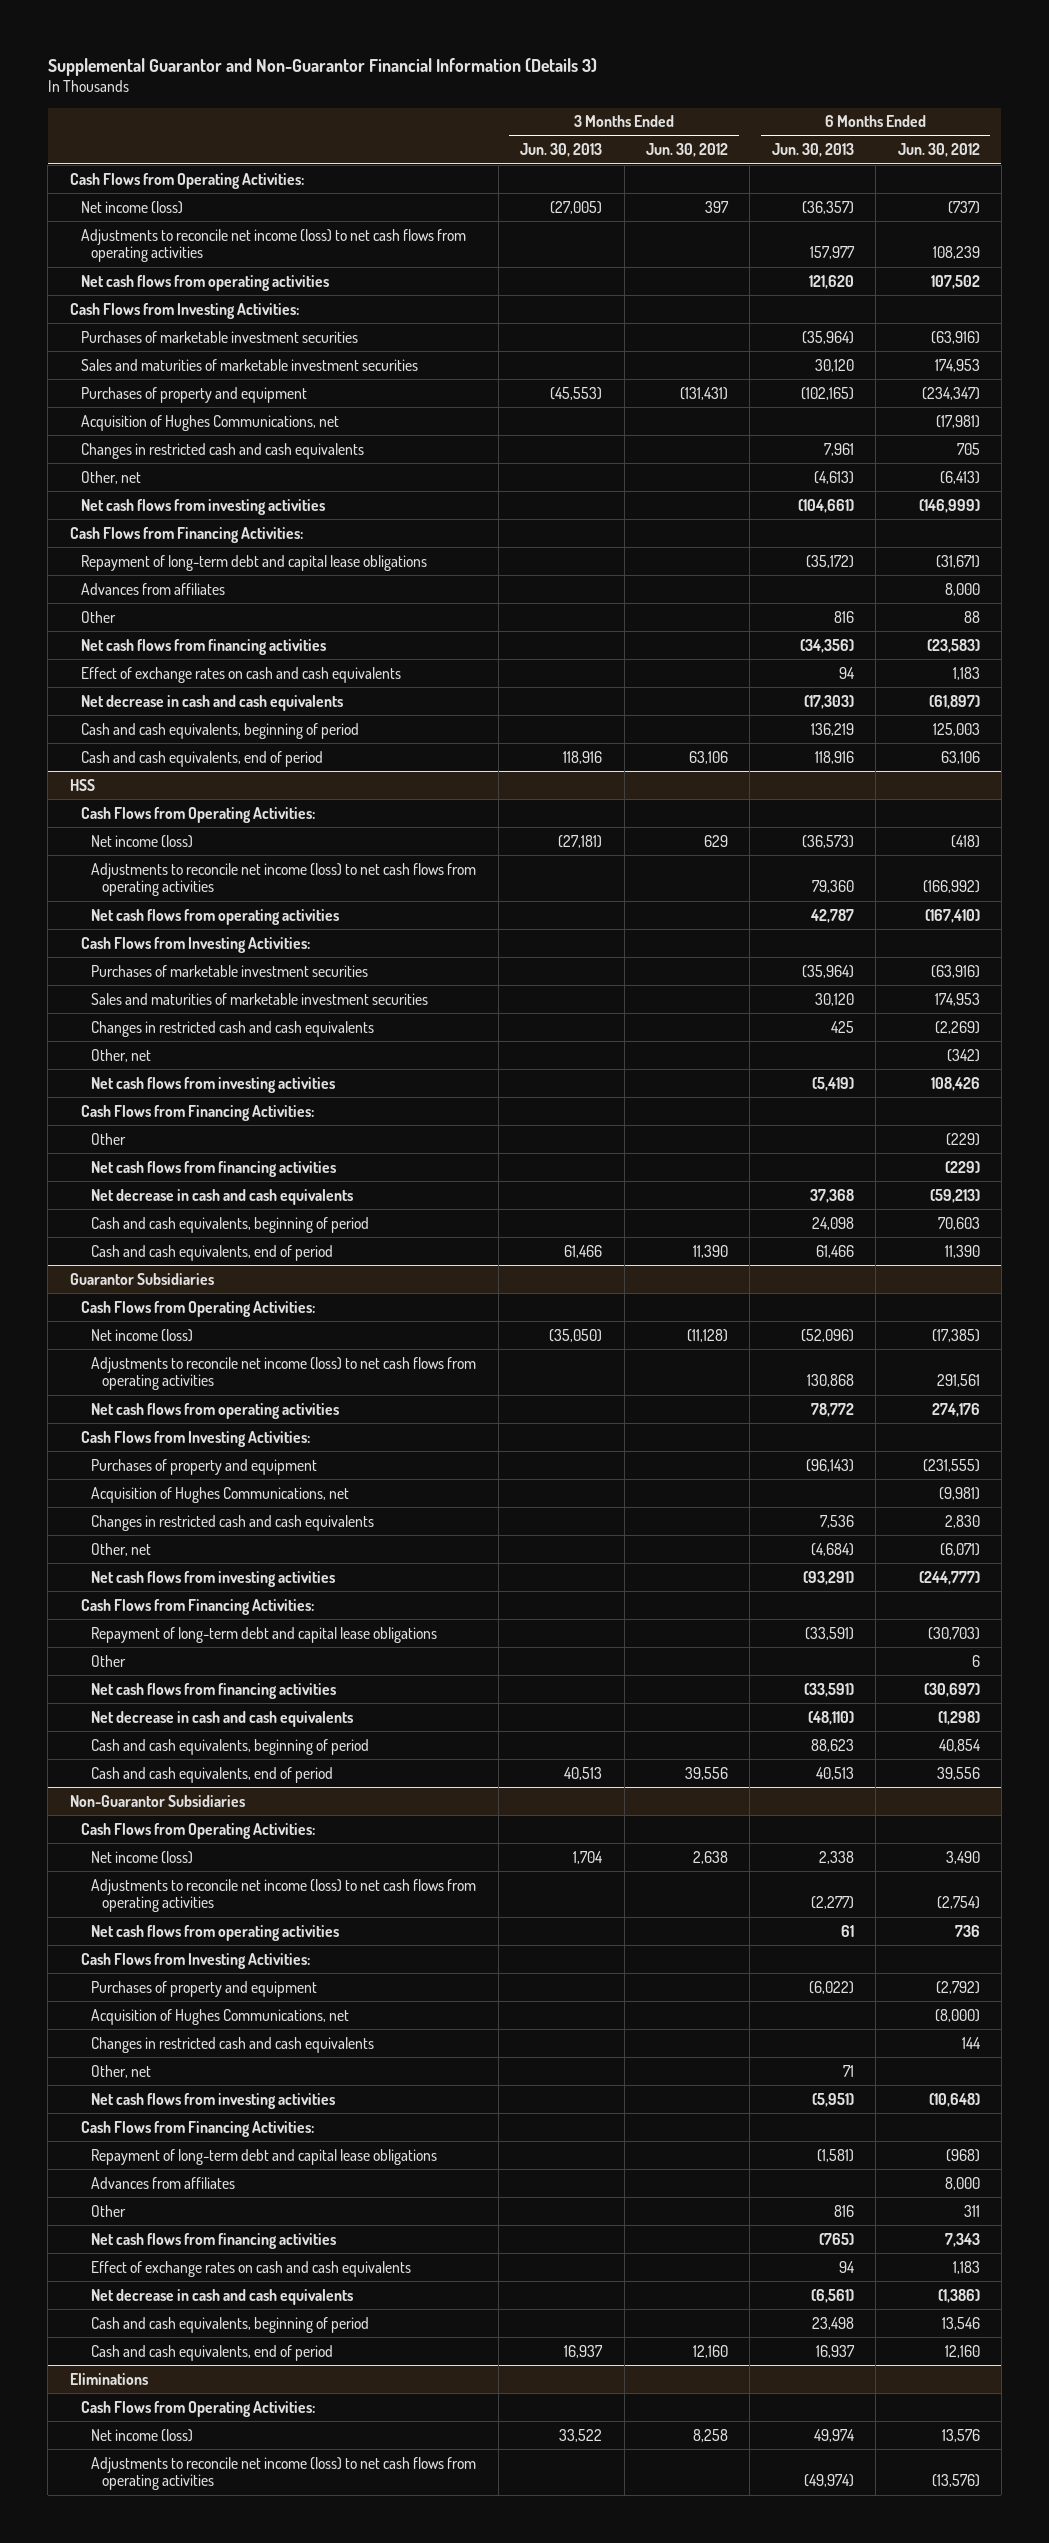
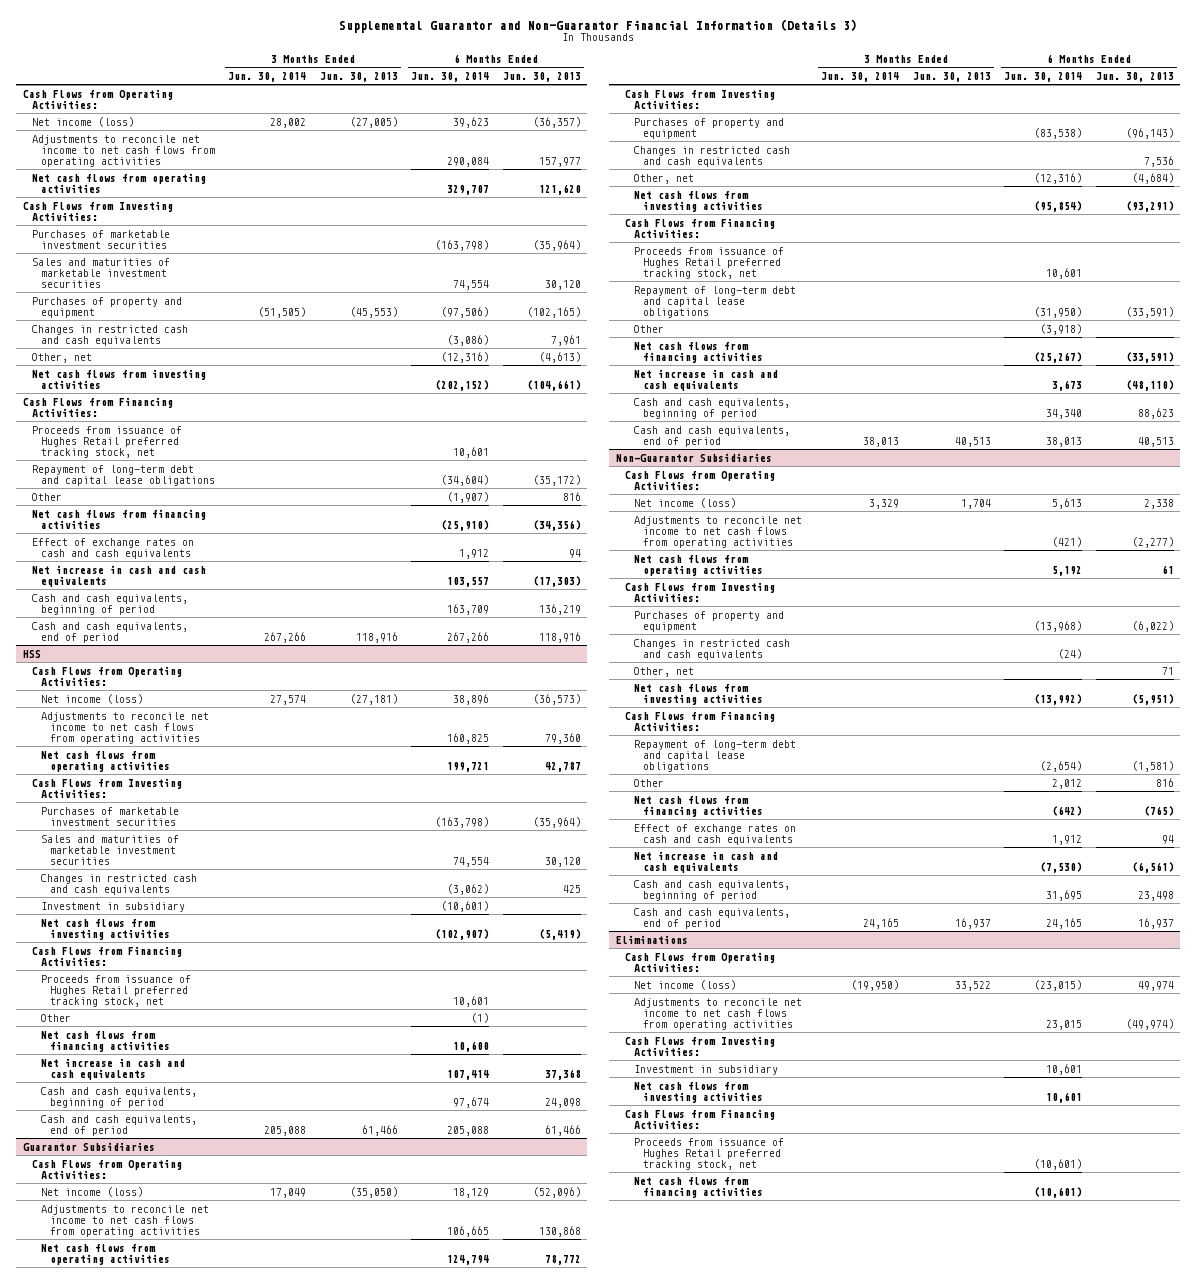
[645,143,728,158] Jun. 30, 2012 -> none
[897,143,980,158] Jun. 30, 2012 -> none
none -> [228,71,307,82] Jun. 30, 2014
none -> [411,71,490,82] Jun. 30, 2014
[80,228,466,263] Adjustments to reconcile net income (loss) to net cash flows from operating activities -> [31,134,216,167] Adjustments to reconcile net income to net cash flows from operating activities
[80,414,339,431] Acquisition of Hughes Communications, net -> none
none -> [31,425,182,458] Proceeds from issuance of Hughes Retail preferred tracking stock, net
[80,582,225,595] Advances from affiliates -> none
[80,694,343,711] Net decrease in cash and cash equivalents -> [31,564,206,587] Net increase in cash and cash equivalents
[91,862,477,897] Adjustments to reconcile net income (loss) to net cash flows from operating activities -> [41,711,210,744] Adjustments to reconcile net income to net cash flows from operating activities
[91,1048,152,1062] Other, net -> none
none -> [41,901,186,912] Investment in subsidiary
none -> [41,974,192,1007] Proceeds from issuance of Hughes Retail preferred tracking stock, net
[91,1188,354,1205] Net decrease in cash and cash equivalents -> [41,1057,186,1080] Net increase in cash and cash equivalents
[91,1356,477,1391] Adjustments to reconcile net income (loss) to net cash flows from operating activities -> [41,1204,210,1237] Adjustments to reconcile net income to net cash flows from operating activities
[91,1486,350,1503] Acquisition of Hughes Communications, net -> none
none -> [633,246,784,279] Proceeds from issuance of Hughes Retail preferred tracking stock, net
[91,1710,354,1727] Net decrease in cash and cash equivalents -> [633,368,778,391] Net increase in cash and cash equivalents
[91,1878,477,1913] Adjustments to reconcile net income (loss) to net cash flows from operating activities -> [633,515,802,548] Adjustments to reconcile net income to net cash flows from operating activities
[91,2008,350,2025] Acquisition of Hughes Communications, net -> none
[91,2176,236,2189] Advances from affiliates -> none
[91,2288,354,2305] Net decrease in cash and cash equivalents -> [633,850,778,873] Net increase in cash and cash equivalents
[91,2456,477,2491] Adjustments to reconcile net income (loss) to net cash flows from operating activities -> [633,997,802,1030] Adjustments to reconcile net income to net cash flows from operating activities
none -> [624,1035,775,1056] Cash Flows from Investing Activities:
none -> [633,1064,778,1075] Investment in subsidiary
none -> [633,1081,764,1103] Net cash flows from investing activities
none -> [624,1108,775,1129] Cash Flows from Financing Activities:
none -> [633,1137,784,1170] Proceeds from issuance of Hughes Retail preferred tracking stock, net
none -> [633,1176,764,1198] Net cash flows from financing activities

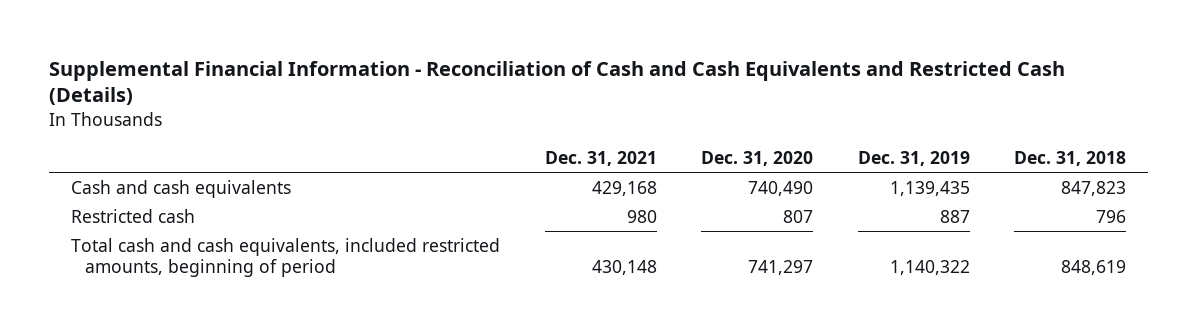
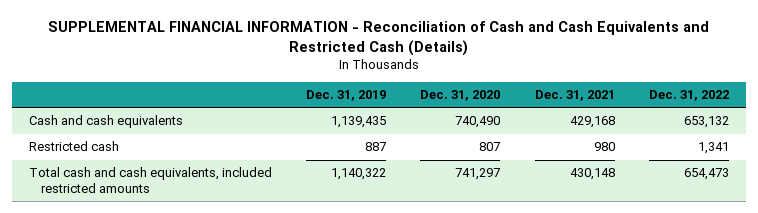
[48,60,1065,106] Supplemental Financial Information - Reconciliation of Cash and Cash Equivalents and Restricted Cash (Details) -> [47,20,709,56] SUPPLEMENTAL FINANCIAL INFORMATION - Reconciliation of Cash and Cash Equivalents and Restricted Cash (Details)
[1014,150,1127,166] Dec. 31, 2018 -> none
none -> [648,90,729,102] Dec. 31, 2022
[70,237,500,277] Total cash and cash equivalents, included restricted amounts, beginning of period -> [28,167,272,193] Total cash and cash equivalents, included restricted amounts

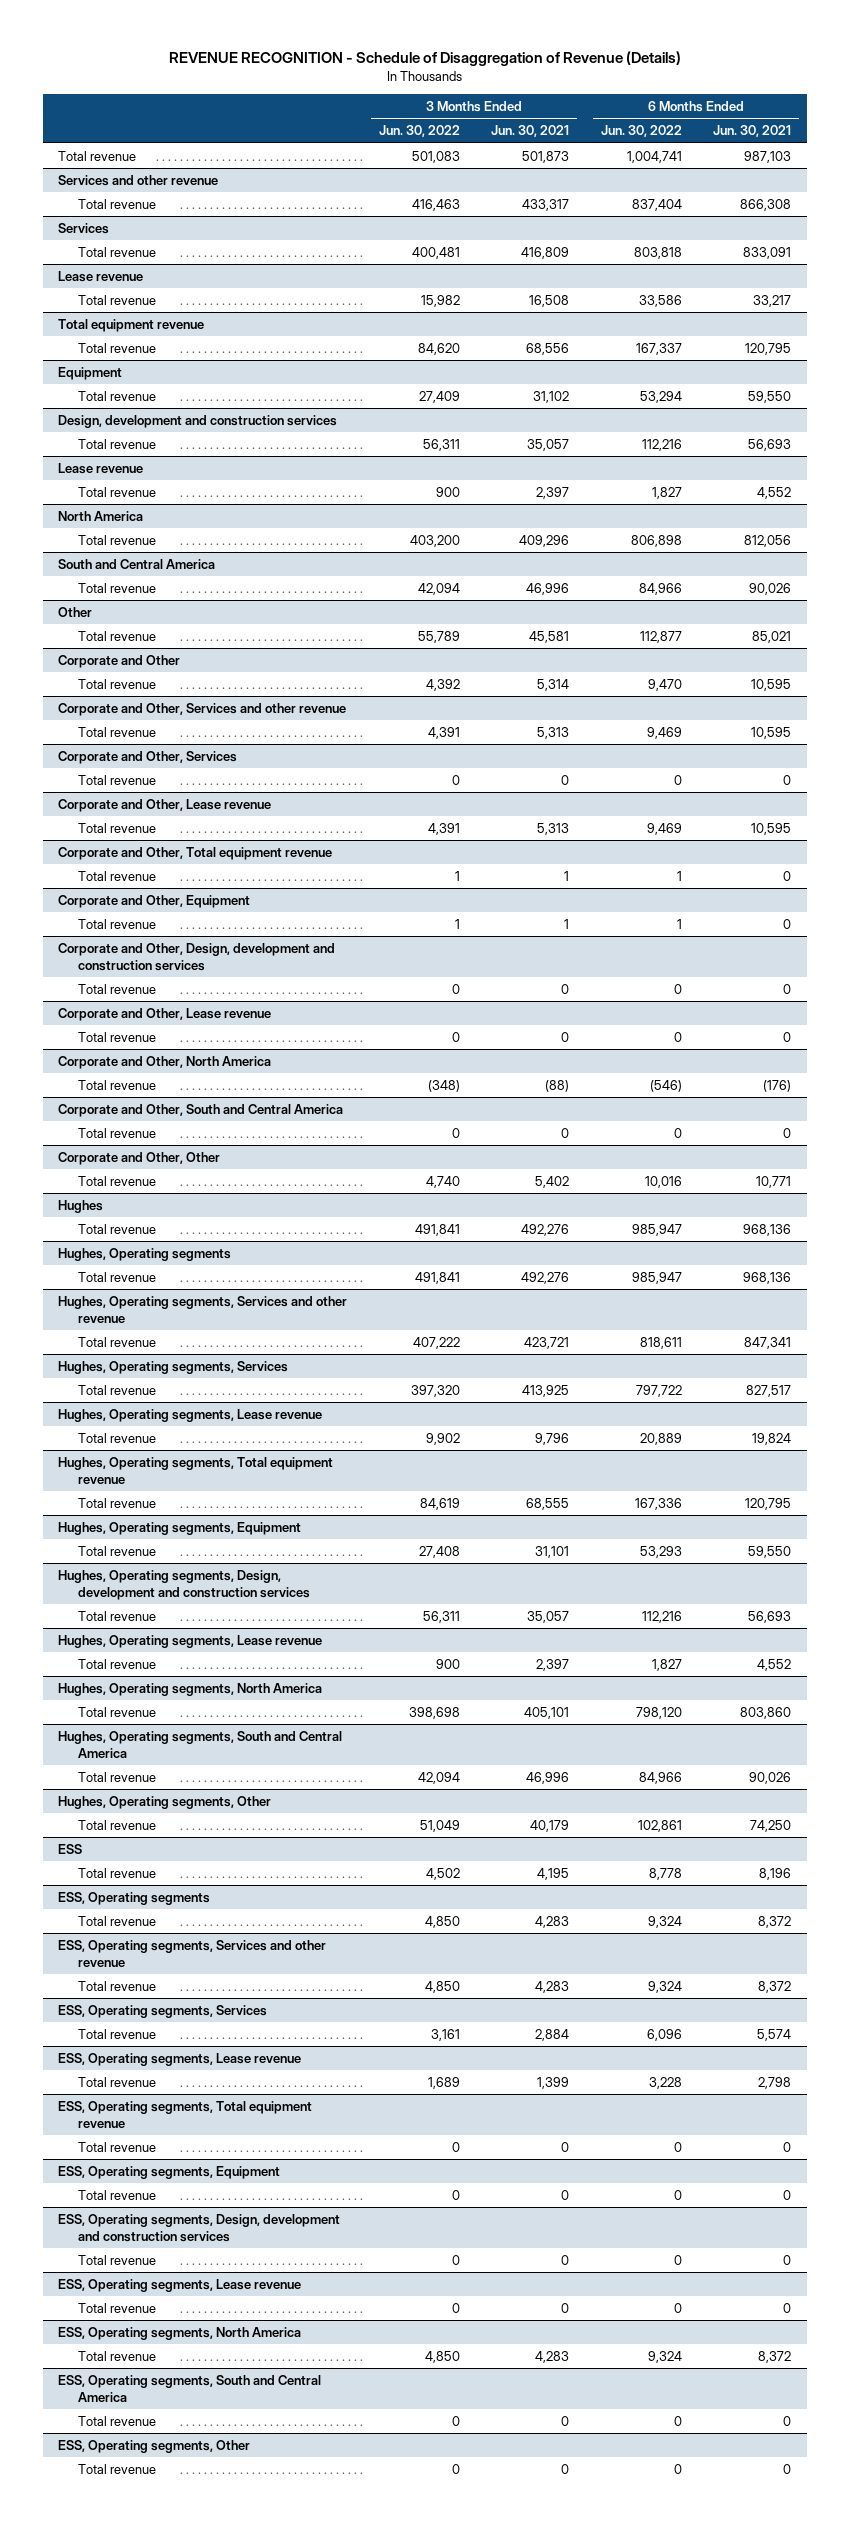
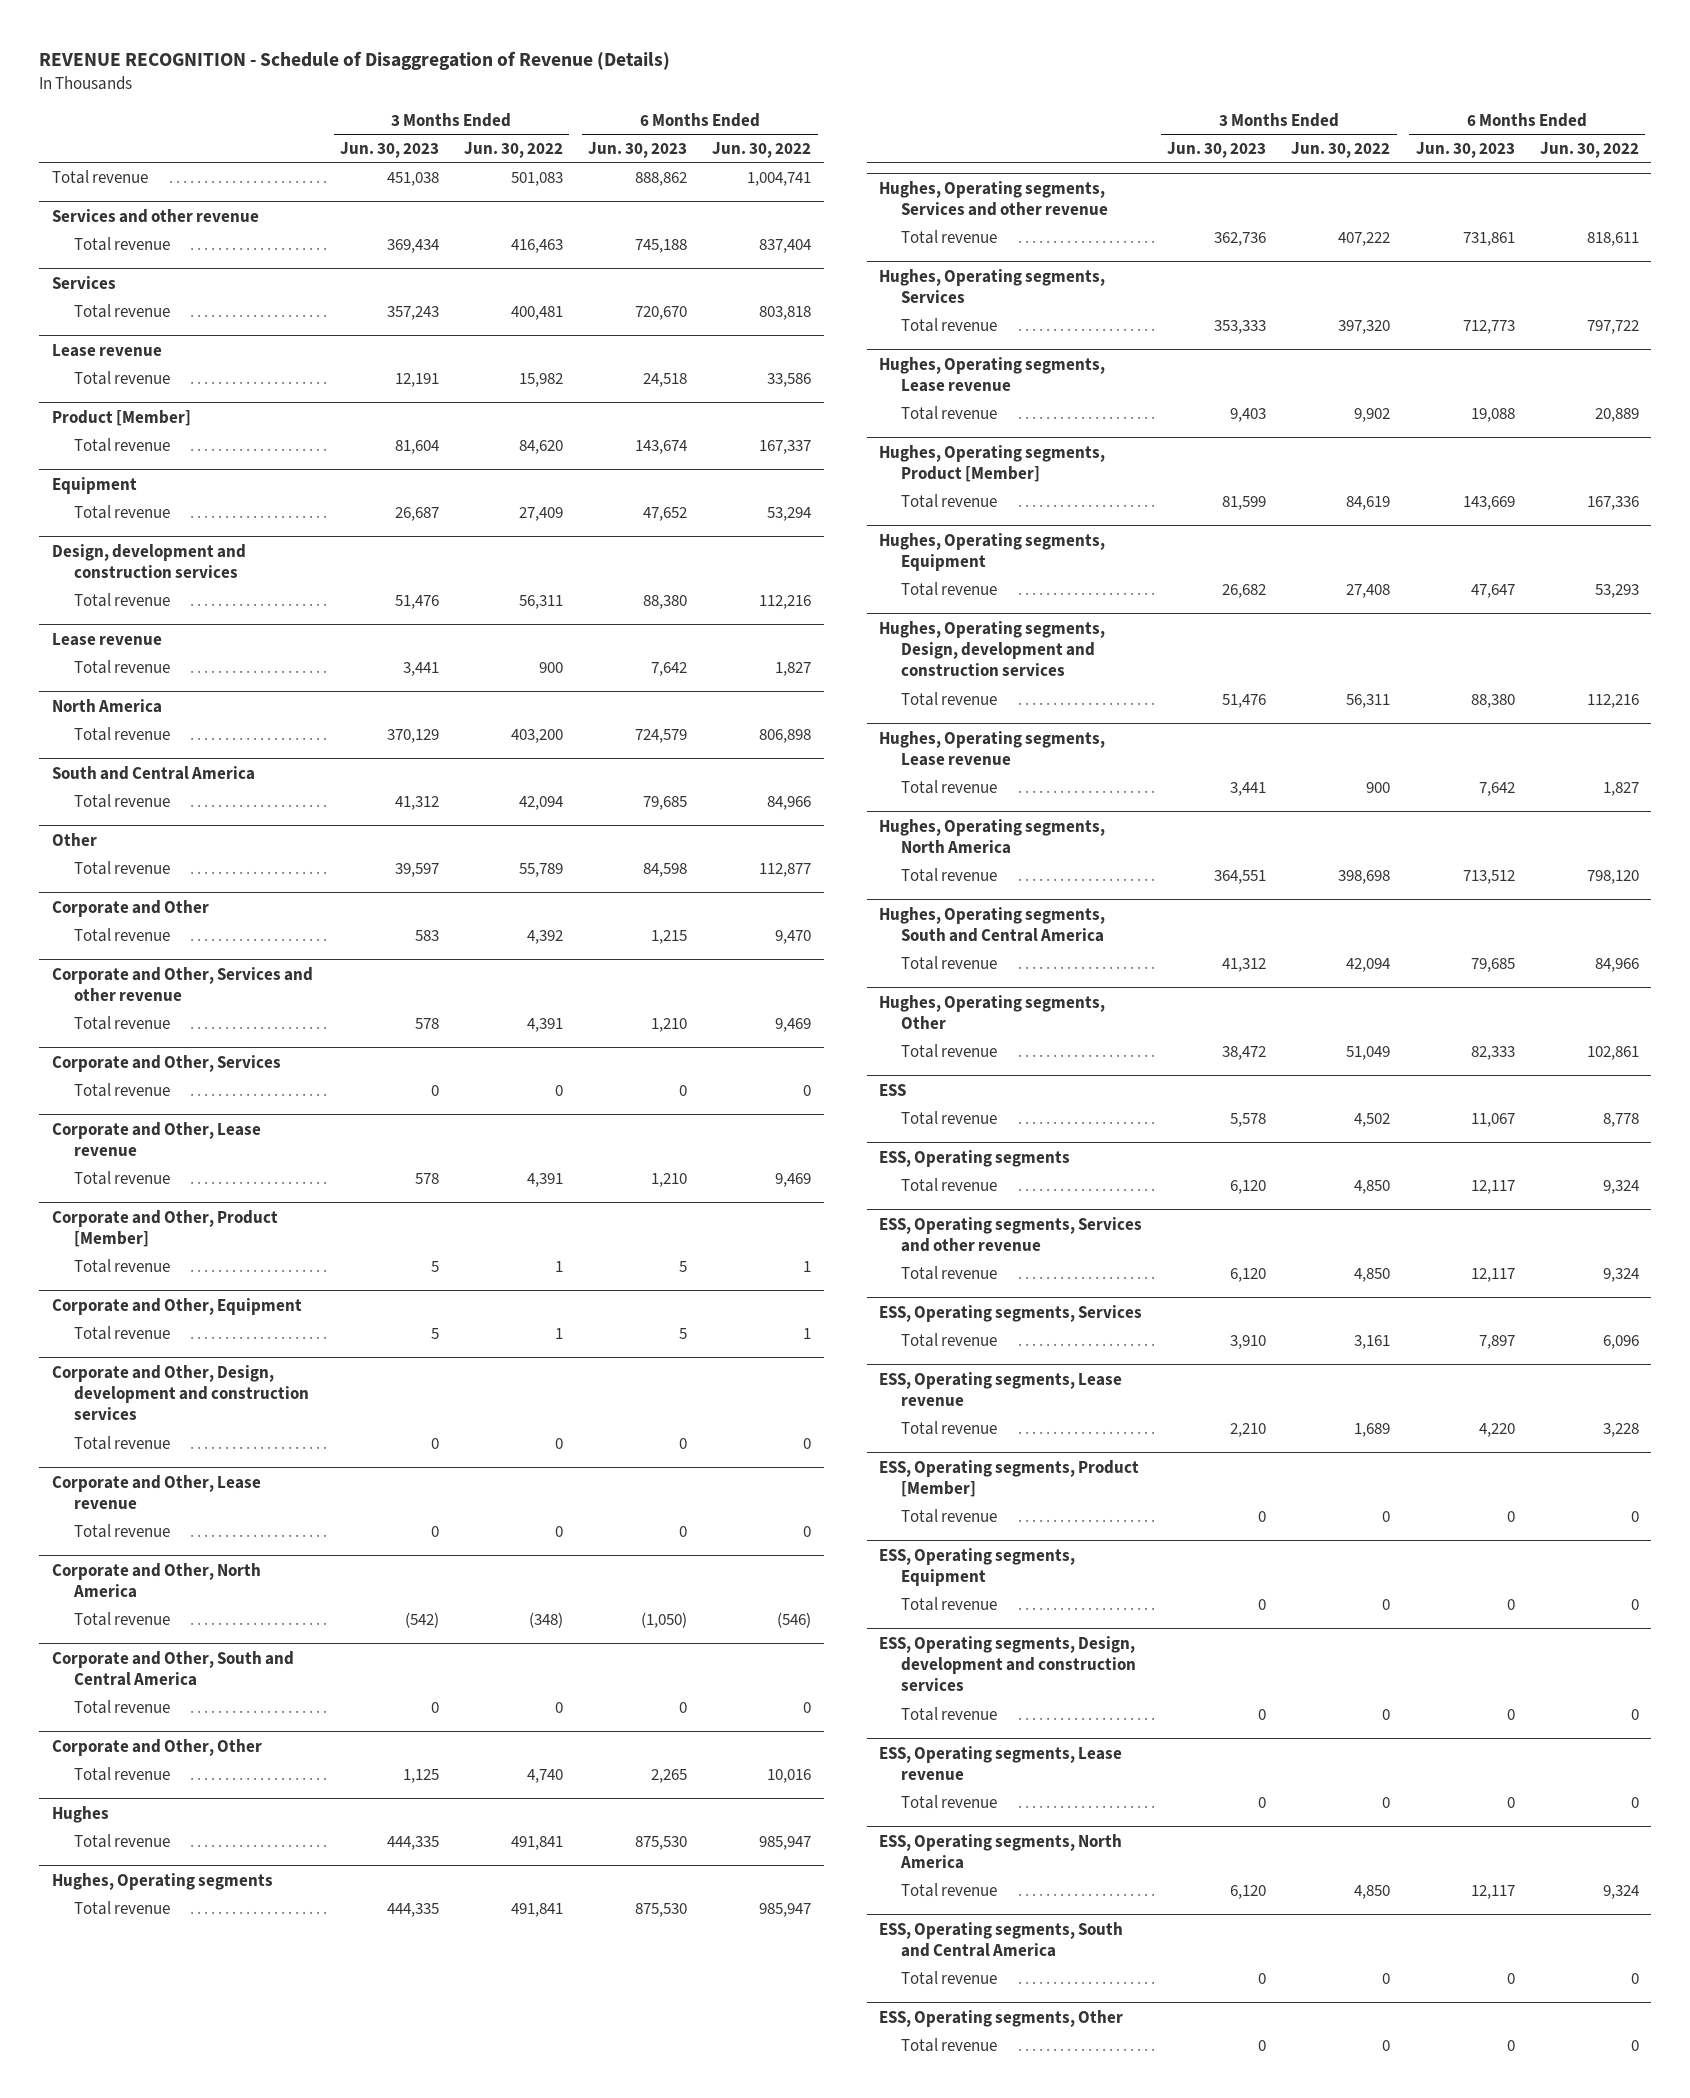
[491,125,570,138] Jun. 30, 2021 -> none
[712,125,791,138] Jun. 30, 2021 -> none
none -> [339,141,439,158] Jun. 30, 2023
none -> [588,141,688,158] Jun. 30, 2023
[58,319,205,333] Total equipment revenue -> [51,409,191,426] Product [Member]
[58,847,333,861] Corporate and Other, Total equipment revenue -> none
none -> [51,1209,278,1247] Corporate and Other, Product [Member]
[58,1457,334,1484] Hughes, Operating segments, Total equipment revenue -> none
none -> [879,444,1106,482] Hughes, Operating segments, Product [Member]
[58,2101,313,2128] ESS, Operating segments, Total equipment revenue -> none
none -> [879,1459,1140,1497] ESS, Operating segments, Product [Member]

